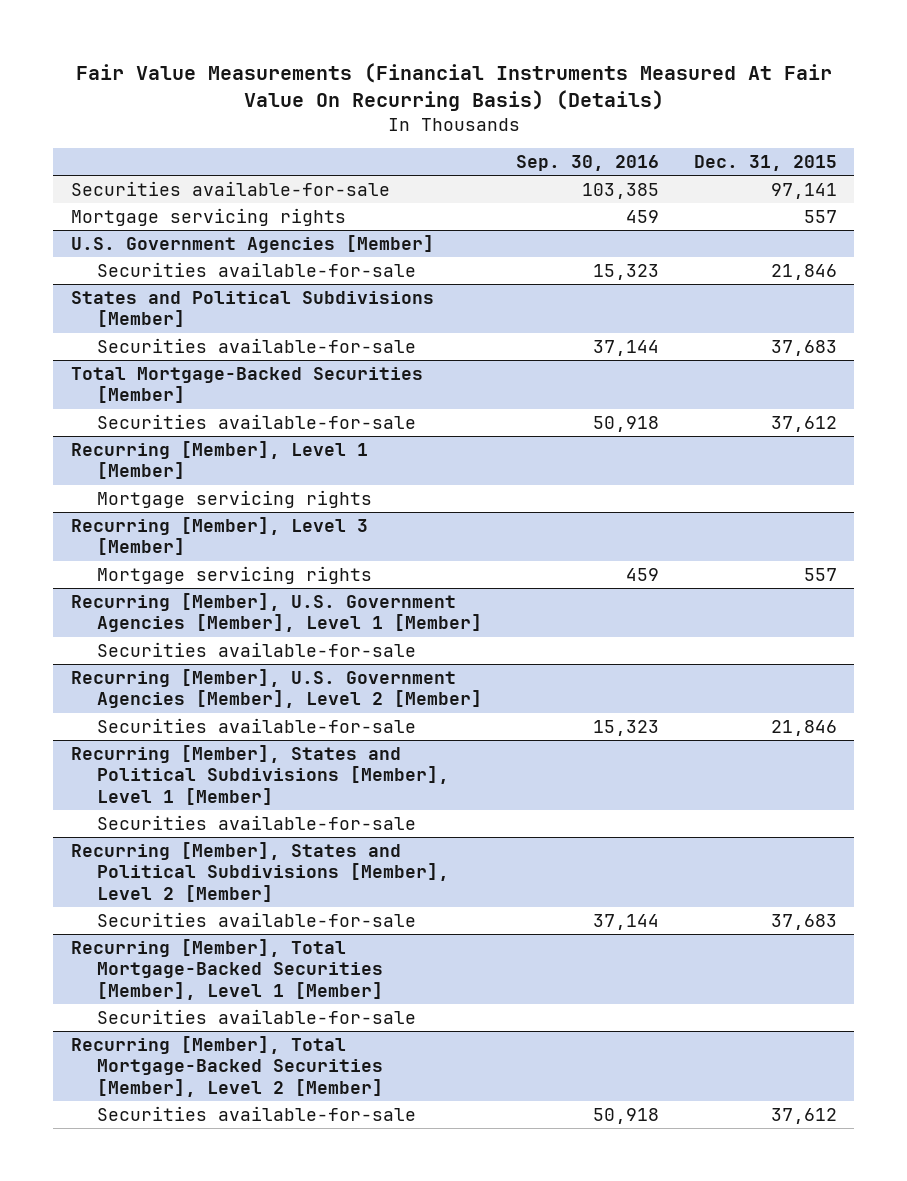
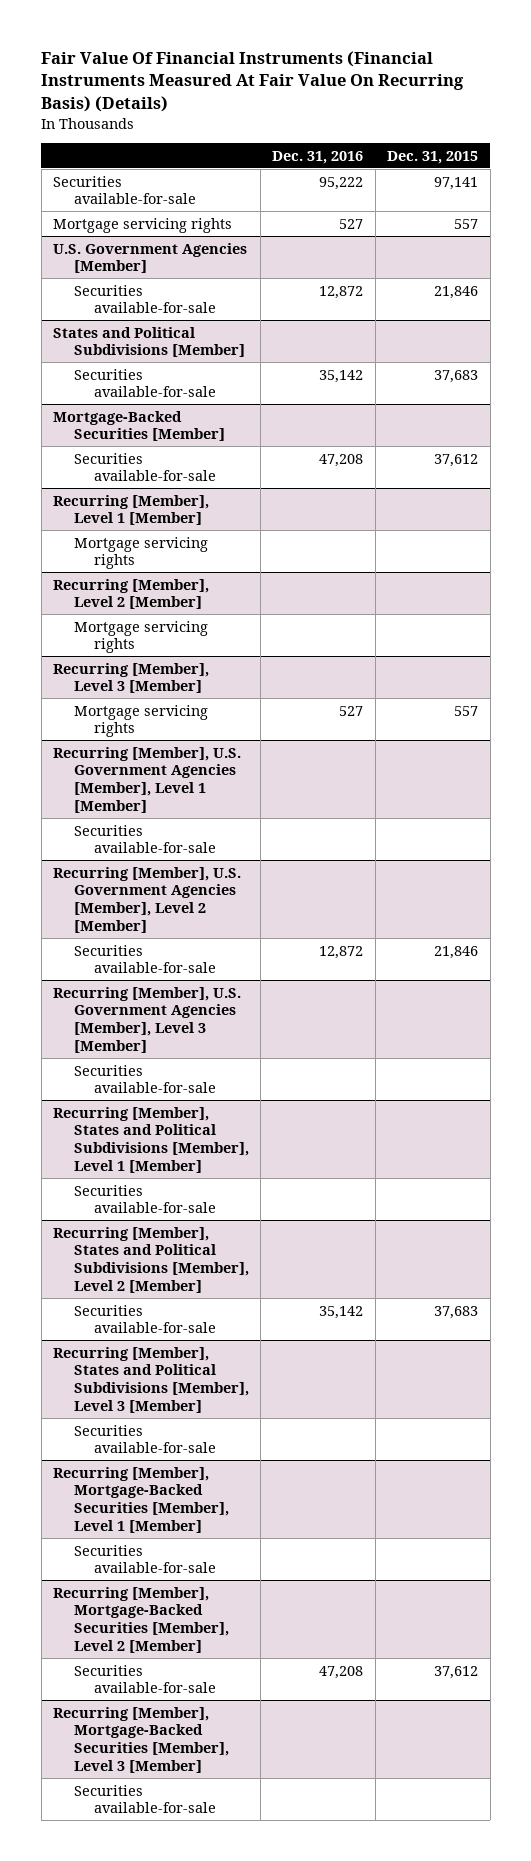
[75,63,832,112] Fair Value Measurements (Financial Instruments Measured At Fair Value On Recurring Basis) (Details) -> [41,50,465,112] Fair Value Of Financial Instruments (Financial Instruments Measured At Fair Value On Recurring Basis) (Details)
[516,154,660,171] Sep. 30, 2016 -> none
none -> [272,150,364,164] Dec. 31, 2016
[70,366,423,404] Total Mortgage-Backed Securities [Member] -> [53,410,225,442] Mortgage-Backed Securities [Member]
none -> [53,578,210,610] Recurring [Member], Level 2 [Member]
none -> [73,620,208,654] Mortgage servicing rights
none -> [53,986,242,1053] Recurring [Member], U.S. Government Agencies [Member], Level 3 [Member]
none -> [73,1064,217,1094] Securities available-for-sale
[70,938,383,1001] Recurring [Member], Total Mortgage-Backed Securities [Member], Level 1 [Member] -> none
none -> [53,1346,249,1413] Recurring [Member], States and Political Subdivisions [Member], Level 3 [Member]
none -> [53,1466,229,1533] Recurring [Member], Mortgage-Backed Securities [Member], Level 1 [Member]
none -> [73,1544,217,1574] Securities available-for-sale
[70,1035,383,1098] Recurring [Member], Total Mortgage-Backed Securities [Member], Level 2 [Member] -> [53,1586,229,1653] Recurring [Member], Mortgage-Backed Securities [Member], Level 2 [Member]
none -> [53,1706,229,1773] Recurring [Member], Mortgage-Backed Securities [Member], Level 3 [Member]
none -> [73,1784,217,1814] Securities available-for-sale

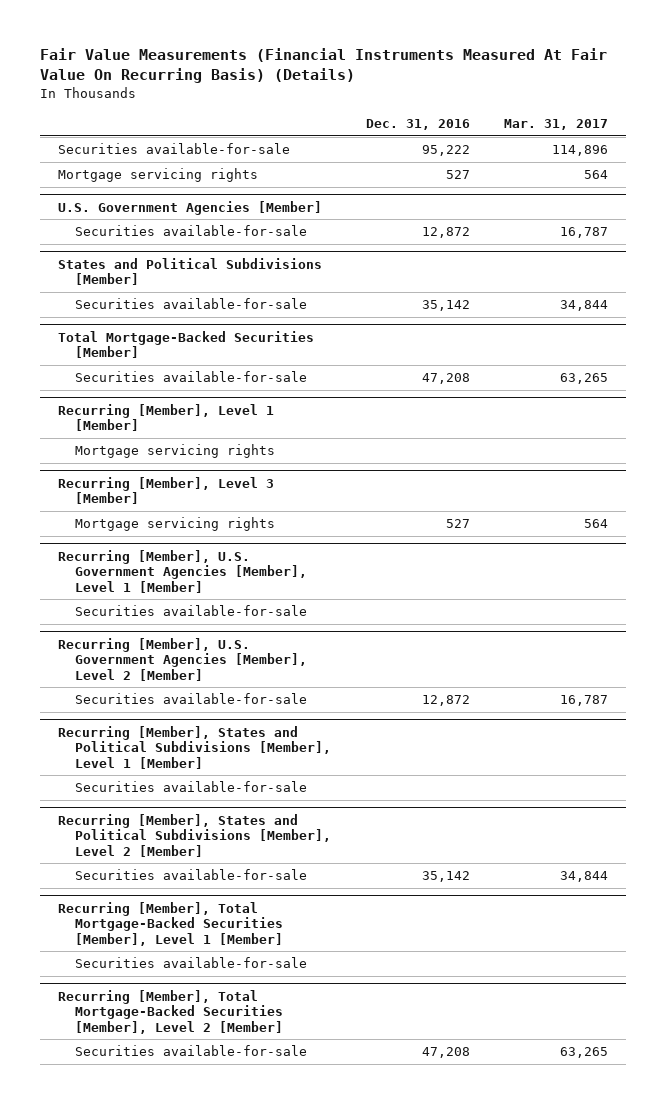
[41,50,465,112] Fair Value Of Financial Instruments (Financial Instruments Measured At Fair Value On Recurring Basis) (Details) -> [40,48,608,84] Fair Value Measurements (Financial Instruments Measured At Fair Value On Recurring Basis) (Details)
[387,150,479,164] Dec. 31, 2015 -> none
none -> [504,118,609,130] Mar. 31, 2017
[53,410,225,442] Mortgage-Backed Securities [Member] -> [57,330,314,359] Total Mortgage-Backed Securities [Member]
[53,578,210,610] Recurring [Member], Level 2 [Member] -> none
[73,620,208,654] Mortgage servicing rights -> none
[53,986,242,1053] Recurring [Member], U.S. Government Agencies [Member], Level 3 [Member] -> none
[73,1064,217,1094] Securities available-for-sale -> none
[53,1346,249,1413] Recurring [Member], States and Political Subdivisions [Member], Level 3 [Member] -> none
[73,1424,217,1454] Securities available-for-sale -> none
[53,1466,229,1533] Recurring [Member], Mortgage-Backed Securities [Member], Level 1 [Member] -> [57,901,283,946] Recurring [Member], Total Mortgage-Backed Securities [Member], Level 1 [Member]
[53,1586,229,1653] Recurring [Member], Mortgage-Backed Securities [Member], Level 2 [Member] -> [57,989,283,1034] Recurring [Member], Total Mortgage-Backed Securities [Member], Level 2 [Member]
[53,1706,229,1773] Recurring [Member], Mortgage-Backed Securities [Member], Level 3 [Member] -> none
[73,1784,217,1814] Securities available-for-sale -> none

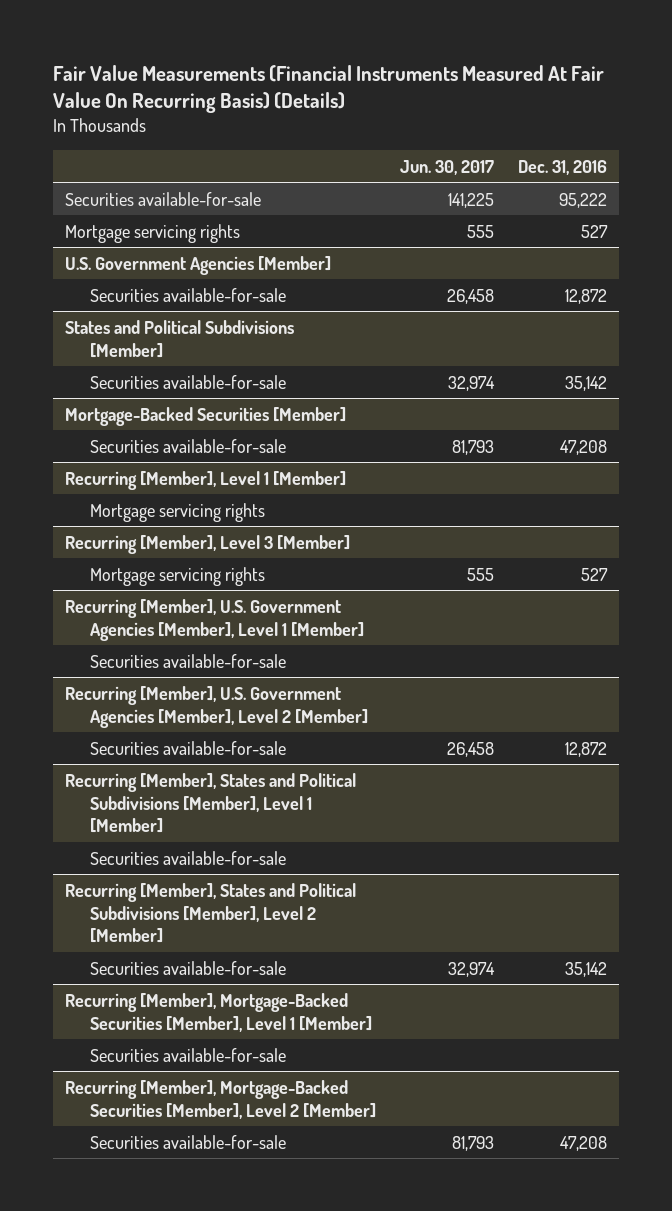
[504,118,609,130] Mar. 31, 2017 -> none
none -> [399,159,494,175] Jun. 30, 2017
[57,330,314,359] Total Mortgage-Backed Securities [Member] -> [65,406,347,426] Mortgage-Backed Securities [Member]
[57,901,283,946] Recurring [Member], Total Mortgage-Backed Securities [Member], Level 1 [Member] -> [65,992,372,1032] Recurring [Member], Mortgage-Backed Securities [Member], Level 1 [Member]
[57,989,283,1034] Recurring [Member], Total Mortgage-Backed Securities [Member], Level 2 [Member] -> [65,1079,376,1119] Recurring [Member], Mortgage-Backed Securities [Member], Level 2 [Member]

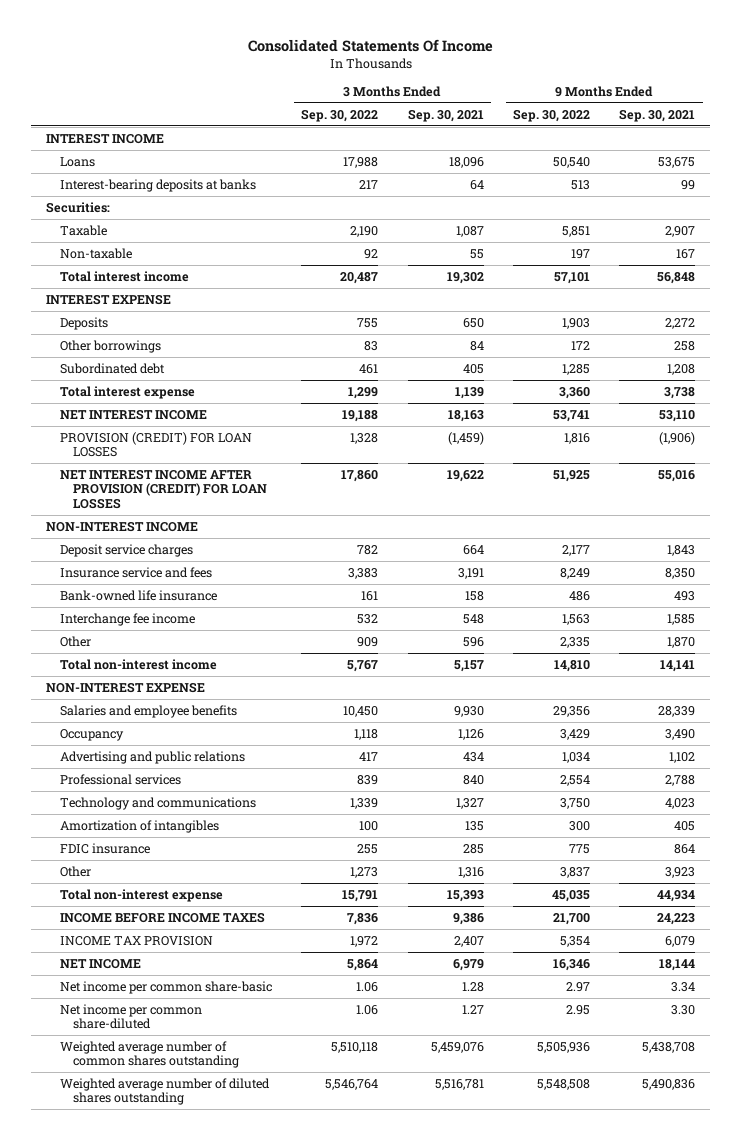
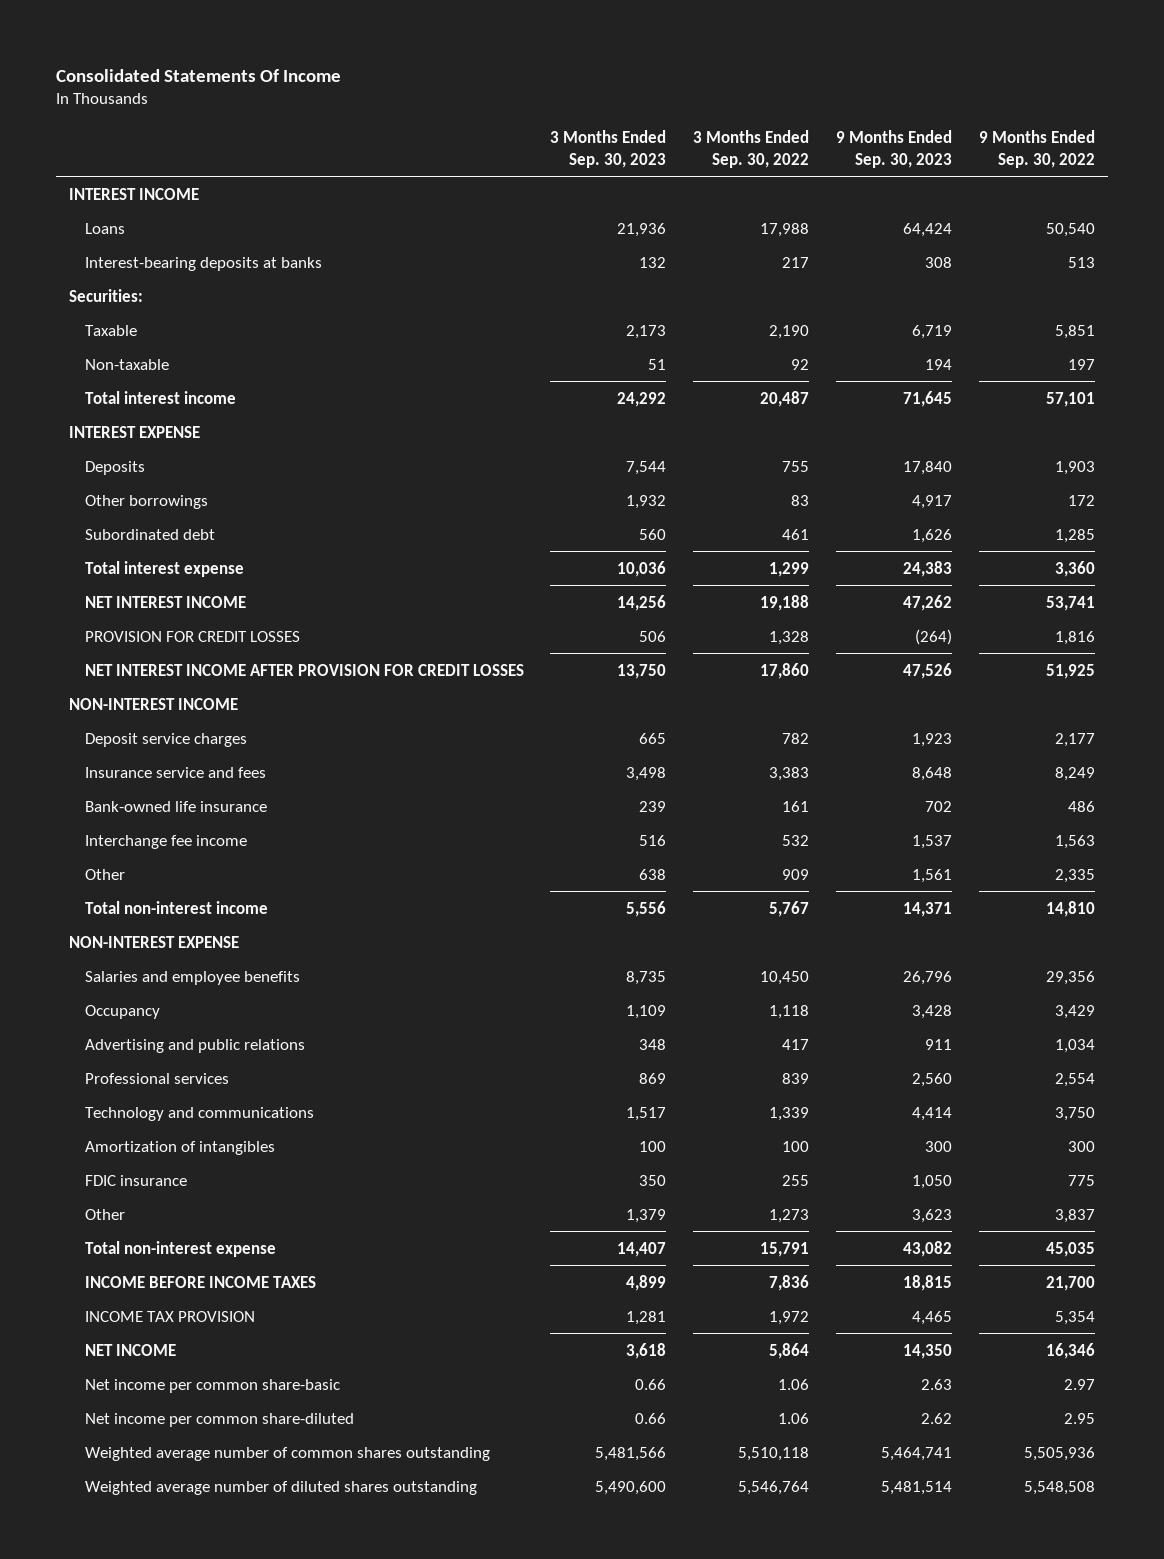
[407,108,484,122] Sep. 30, 2021 -> none
[619,108,696,122] Sep. 30, 2021 -> none
none -> [550,130,667,168] 3 Months Ended Sep. 30, 2023
none -> [836,130,953,168] 9 Months Ended Sep. 30, 2023
[59,431,252,458] PROVISION (CREDIT) FOR LOAN LOSSES -> [84,630,300,642] PROVISION FOR CREDIT LOSSES
[59,468,268,509] NET INTEREST INCOME AFTER PROVISION (CREDIT) FOR LOAN LOSSES -> [84,663,524,676] NET INTEREST INCOME AFTER PROVISION FOR CREDIT LOSSES

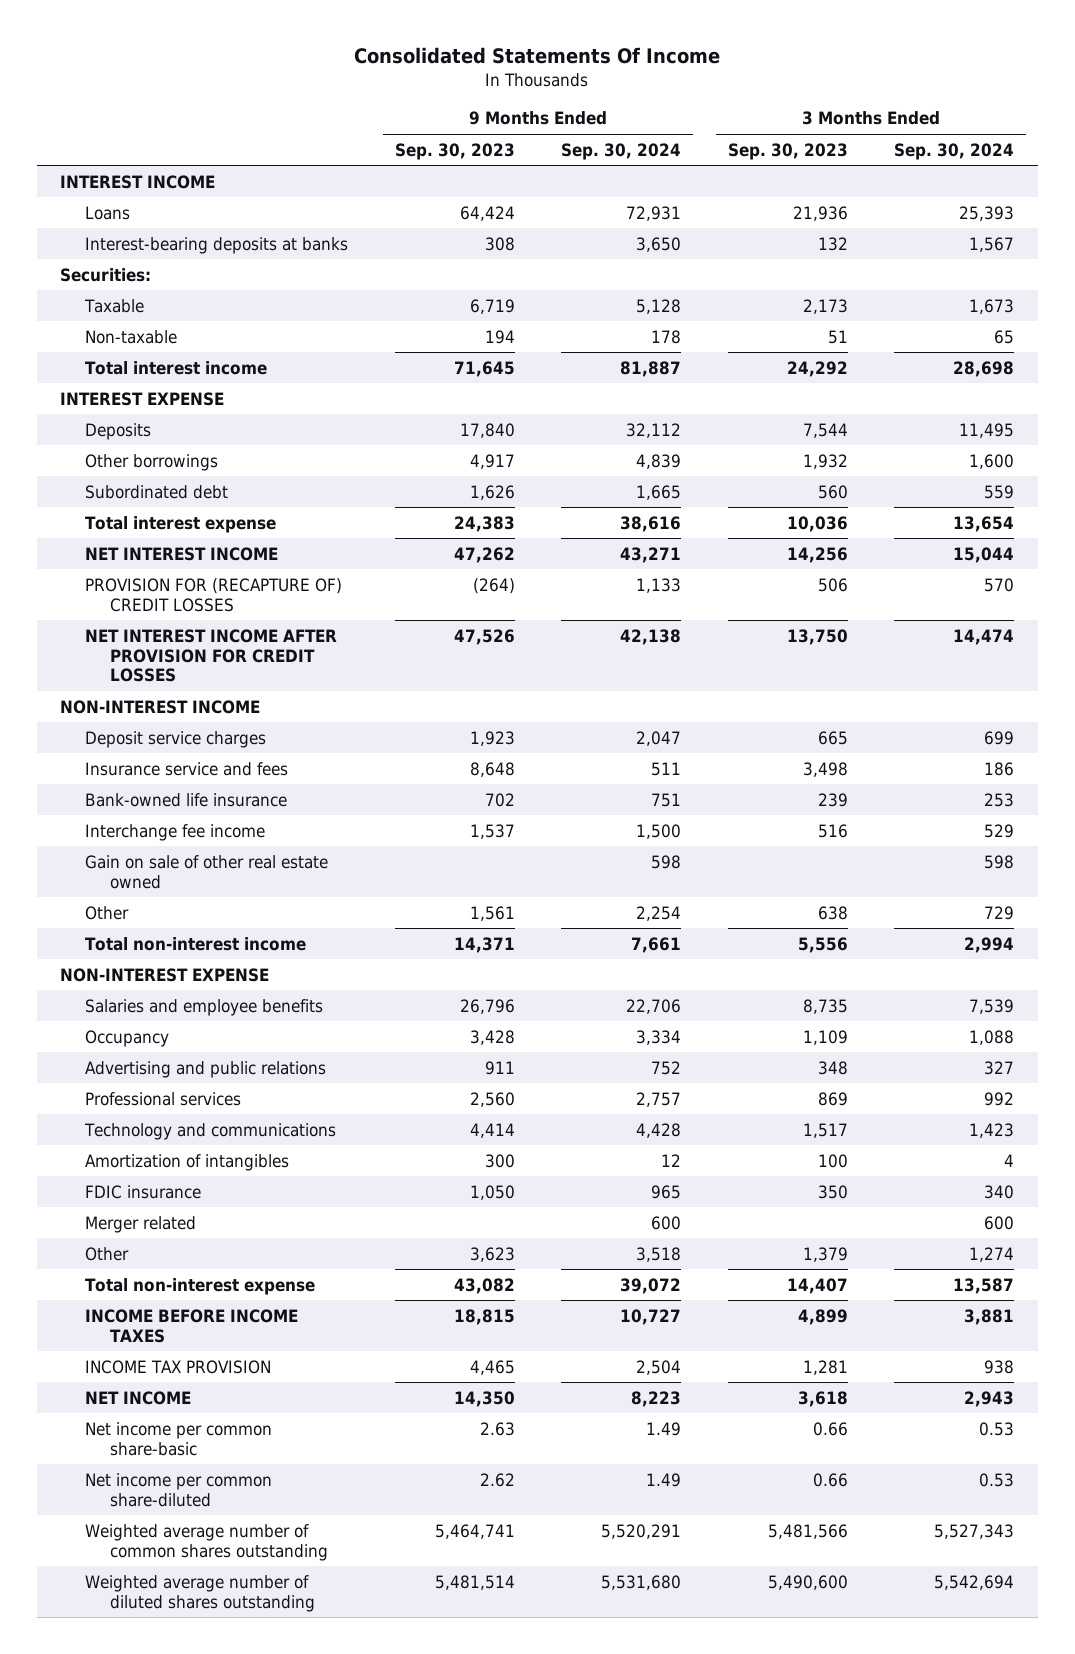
[693,130,810,168] 3 Months Ended Sep. 30, 2022 -> none
[978,130,1095,168] 9 Months Ended Sep. 30, 2022 -> none
none -> [561,142,682,160] Sep. 30, 2024
none -> [894,142,1015,160] Sep. 30, 2024
[84,630,300,642] PROVISION FOR CREDIT LOSSES -> [84,577,342,612] PROVISION FOR (RECAPTURE OF) CREDIT LOSSES
none -> [84,854,328,889] Gain on sale of other real estate owned
none -> [84,1215,196,1233] Merger related

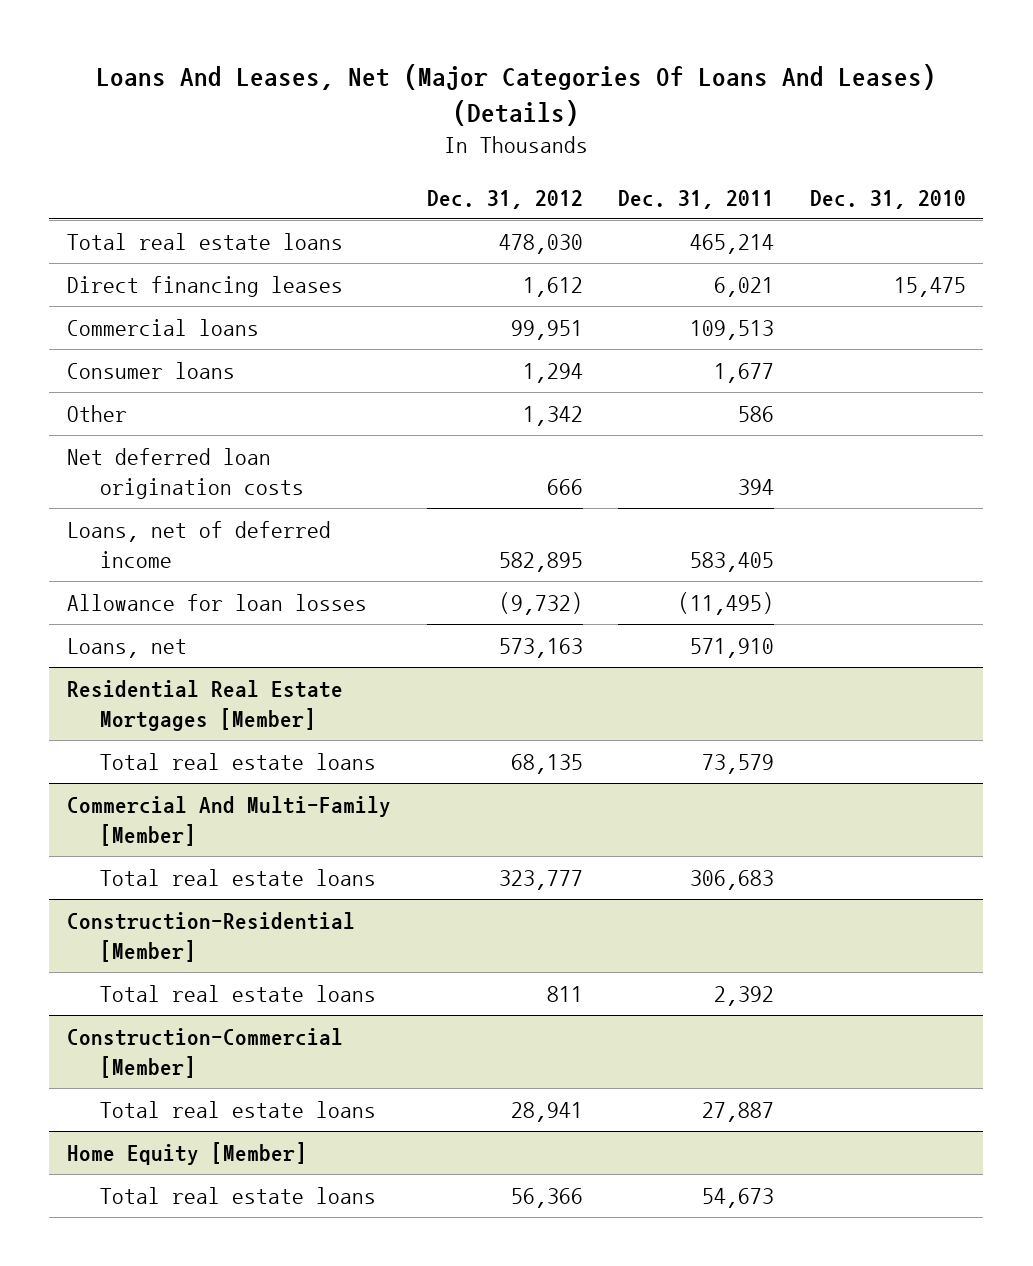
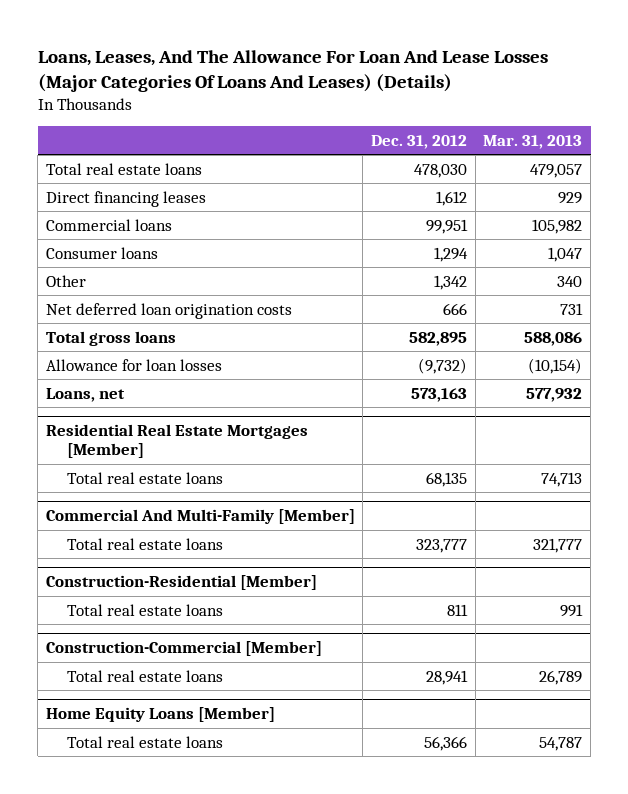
[96,64,937,127] Loans And Leases, Net (Major Categories Of Loans And Leases) (Details) -> [37,49,548,93] Loans, Leases, And The Allowance For Loan And Lease Losses (Major Categories Of Loans And Leases) (Details)
[618,189,775,209] Dec. 31, 2011 -> none
[809,189,966,209] Dec. 31, 2010 -> none
none -> [483,134,583,149] Mar. 31, 2013
[67,521,332,568] Loans, net of deferred income -> [45,330,176,346] Total gross loans
[67,1142,308,1166] Home Equity [Member] -> [45,707,275,723] Home Equity Loans [Member]

